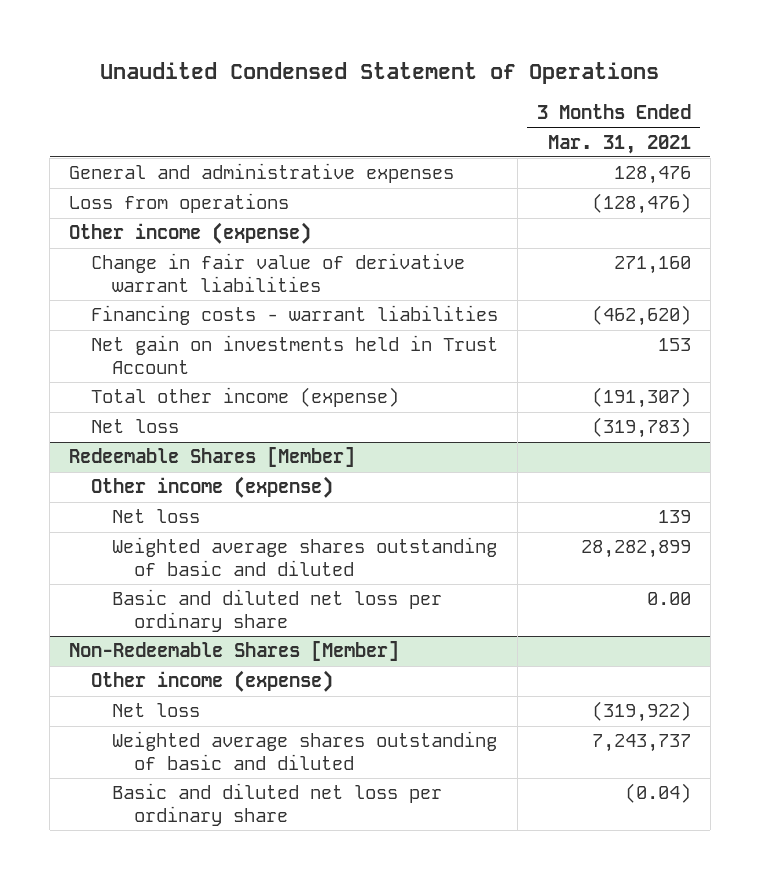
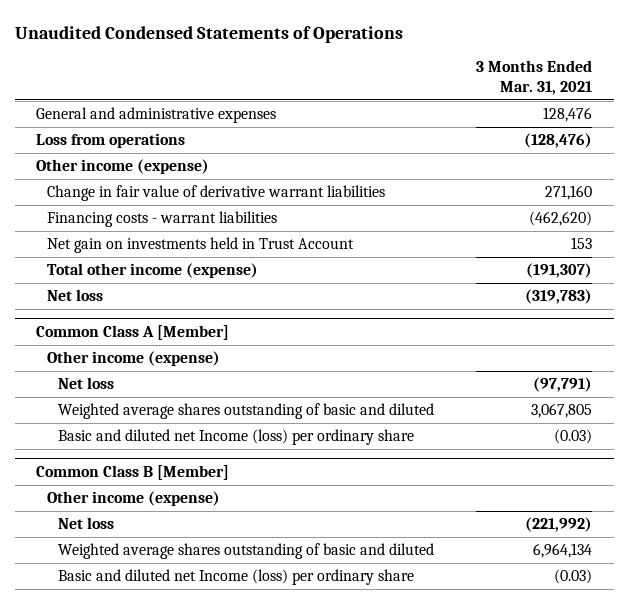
[99,61,659,84] Unaudited Condensed Statement of Operations -> [14,25,403,43] Unaudited Condensed Statements of Operations
[69,447,356,468] Redeemable Shares [Member] -> none
none -> [36,325,230,341] Common Class A [Member]
[69,641,400,662] Non-Redeemable Shares [Member] -> none
[657,510,691,524] 139 -> [533,377,593,393] (97,791)
[580,540,691,559] 28,282,899 -> [531,403,593,419] 3,067,805
[112,589,443,633] Basic and diluted net loss per ordinary share -> [57,429,414,446] Basic and diluted net Income (loss) per ordinary share
[646,592,691,606] 0.00 -> [554,429,593,445] (0.03)
none -> [36,465,230,481] Common Class B [Member]
[591,701,691,723] (319,922) -> [525,517,593,533] (221,992)
[591,734,691,753] 7,243,737 -> [533,543,593,559] 6,964,134
[112,783,443,827] Basic and diluted net loss per ordinary share -> [57,569,414,586] Basic and diluted net Income (loss) per ordinary share
[624,783,691,804] (0.04) -> [554,569,593,585] (0.03)

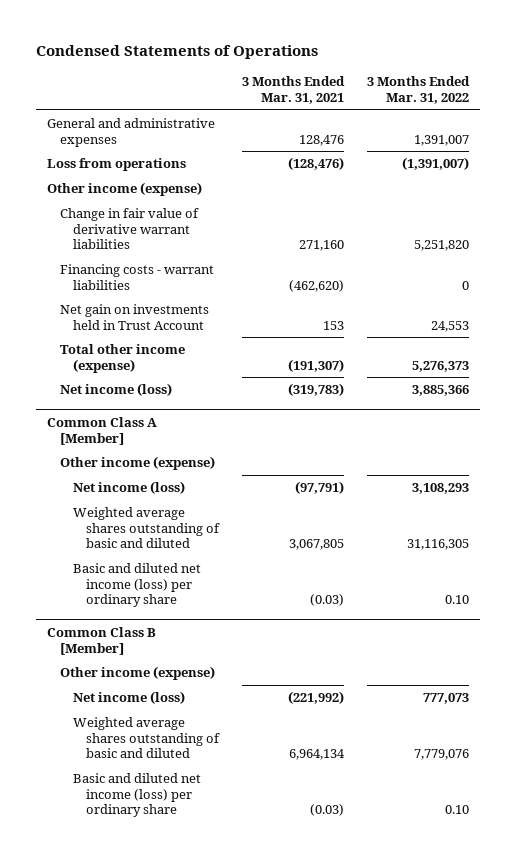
[14,25,403,43] Unaudited Condensed Statements of Operations -> [35,45,318,60] Condensed Statements of Operations
none -> [366,76,470,105] 3 Months Ended Mar. 31, 2022
[46,289,103,302] Net loss -> [60,383,173,397] Net income (loss)
[57,377,114,390] Net loss -> [73,481,186,495] Net income (loss)
[57,429,414,446] Basic and diluted net Income (loss) per ordinary share -> [73,563,202,608] Basic and diluted net income (loss) per ordinary share
[57,517,114,530] Net loss -> [73,691,186,705] Net income (loss)
[57,569,414,586] Basic and diluted net Income (loss) per ordinary share -> [73,773,202,818] Basic and diluted net income (loss) per ordinary share

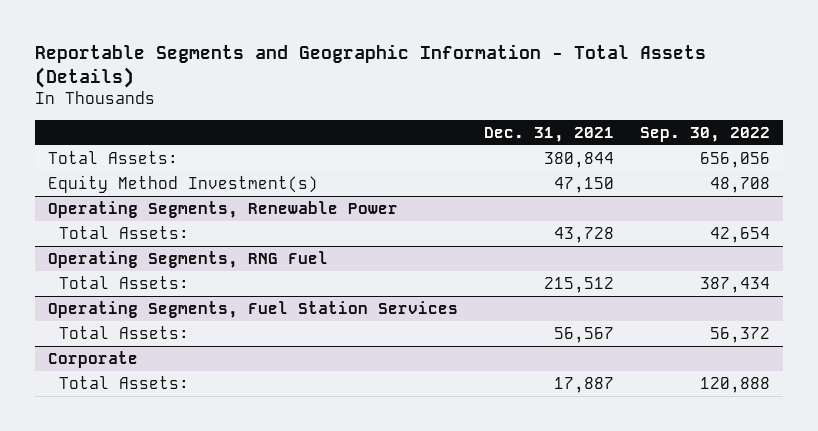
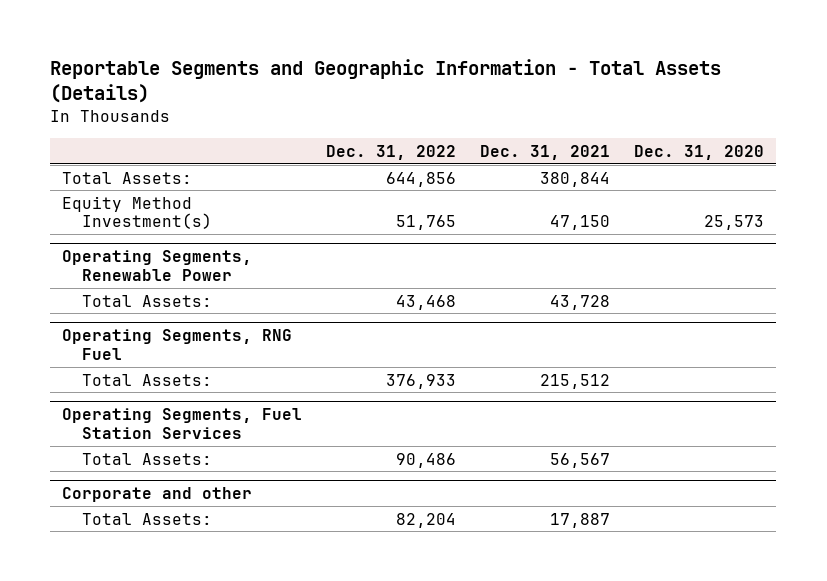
[639,126,770,142] Sep. 30, 2022 -> none
none -> [326,144,457,160] Dec. 31, 2022
none -> [634,144,765,160] Dec. 31, 2020
[47,350,138,368] Corporate -> [62,486,253,502] Corporate and other

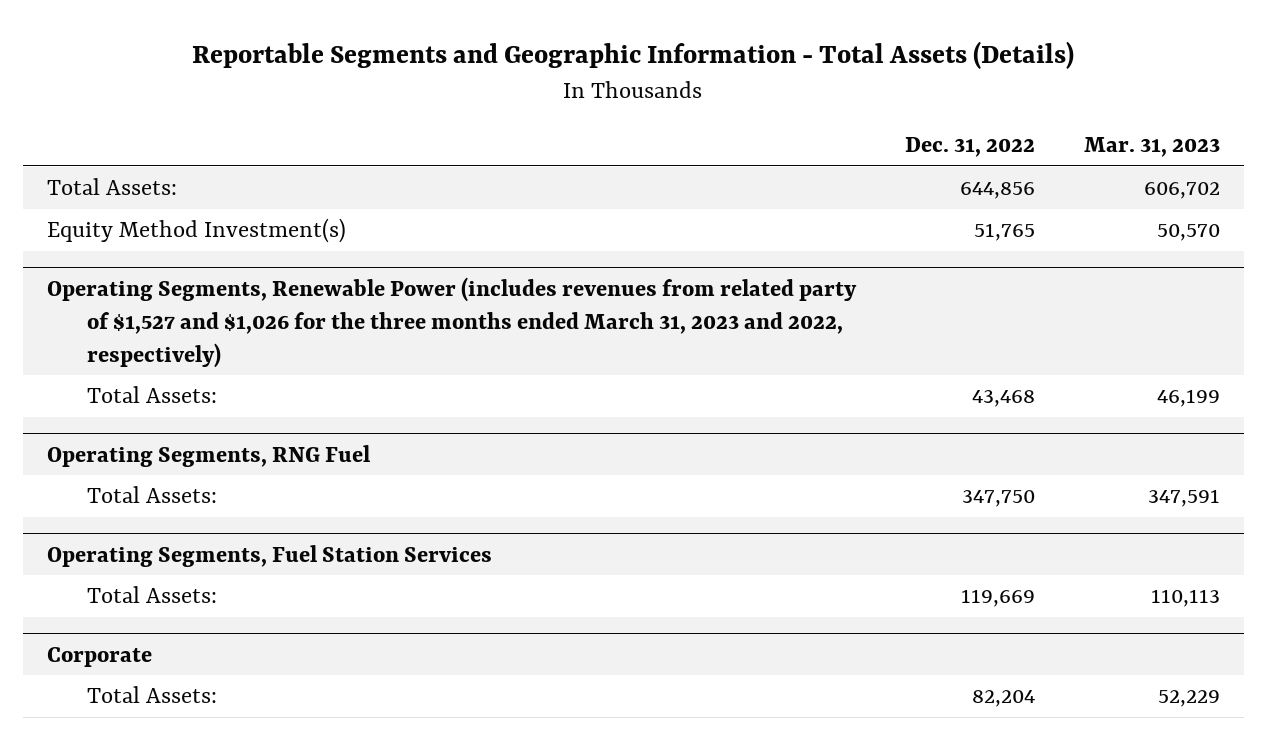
[480,144,611,160] Dec. 31, 2021 -> none
[634,144,765,160] Dec. 31, 2020 -> none
none -> [1083,137,1220,158] Mar. 31, 2023
[62,249,253,281] Operating Segments, Renewable Power -> none
none -> [46,276,857,368] Operating Segments, Renewable Power (includes revenues from related party of $1,527 and $1,026 for the three months ended March 31, 2023 and 2022, respectively)
[386,373,457,389] 376,933 -> [961,490,1035,508] 347,750
[396,452,457,468] 90,486 -> [960,589,1035,608] 119,669
[62,486,253,502] Corporate and other -> [46,646,152,667] Corporate

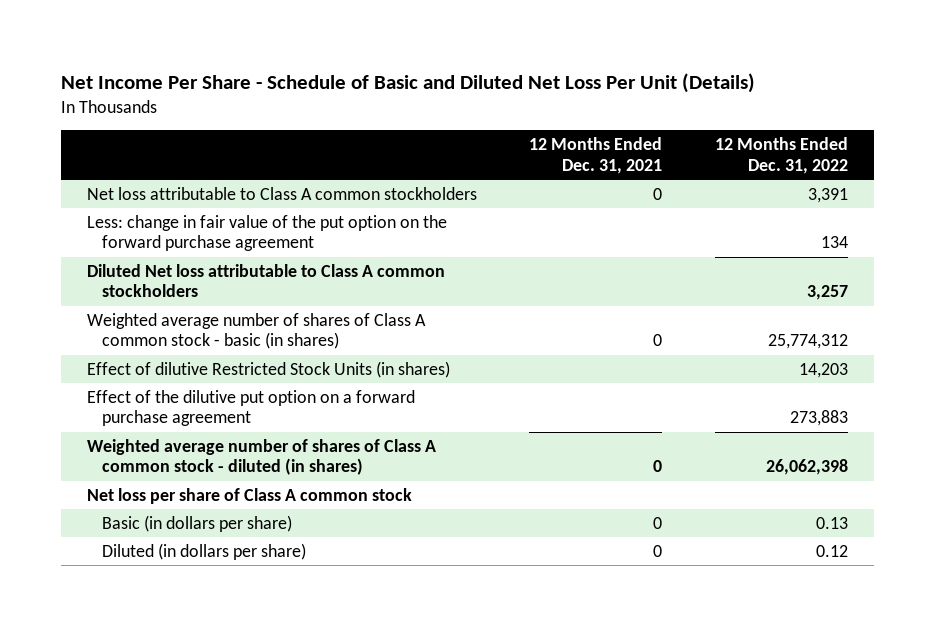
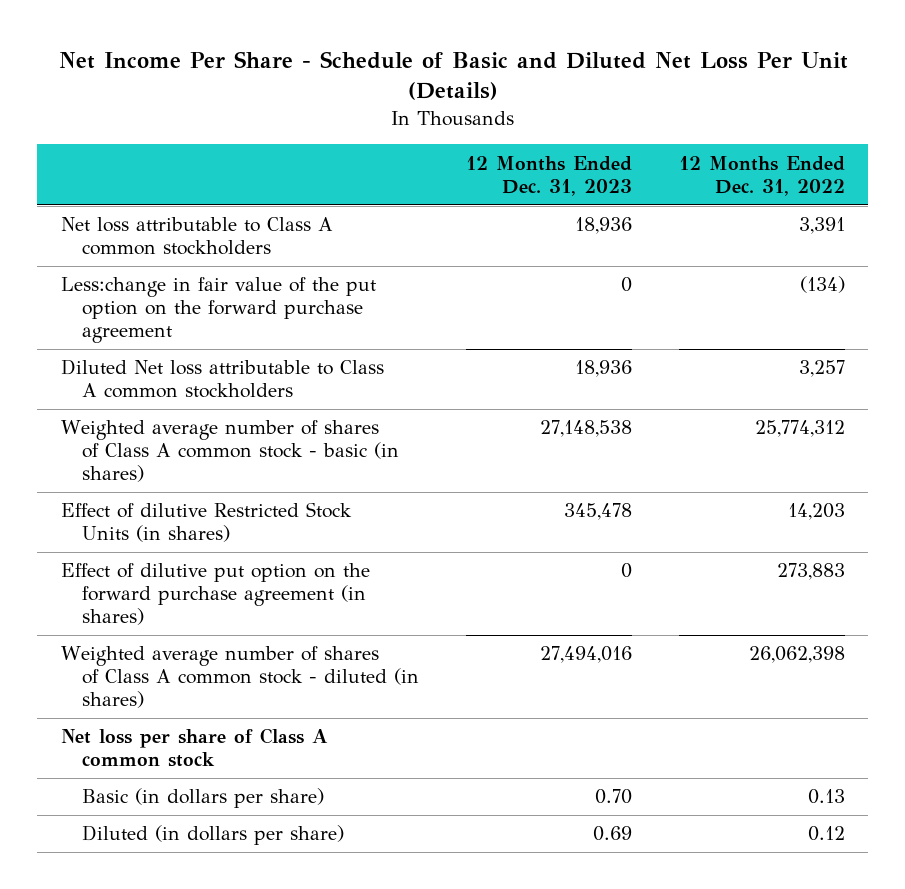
[529,137,663,174] 12 Months Ended Dec. 31, 2021 -> none
none -> [465,155,632,196] 12 Months Ended Dec. 31, 2023
[87,214,448,252] Less: change in fair value of the put option on the forward purchase agreement -> [60,277,376,344] Less:change in fair value of the put option on the forward purchase agreement
[820,236,848,249] 134 -> [799,276,845,294] (134)
[87,389,416,427] Effect of the dilutive put option on a forward purchase agreement -> [60,563,370,626] Effect of dilutive put option on the forward purchase agreement (in shares)

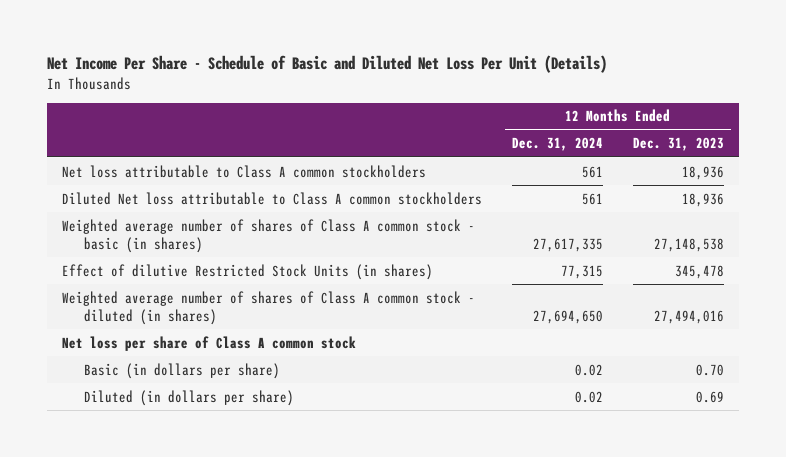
[678,155,845,196] 12 Months Ended Dec. 31, 2022 -> none
none -> [512,137,604,152] Dec. 31, 2024
[60,277,376,344] Less:change in fair value of the put option on the forward purchase agreement -> none
[60,563,370,626] Effect of dilutive put option on the forward purchase agreement (in shares) -> none

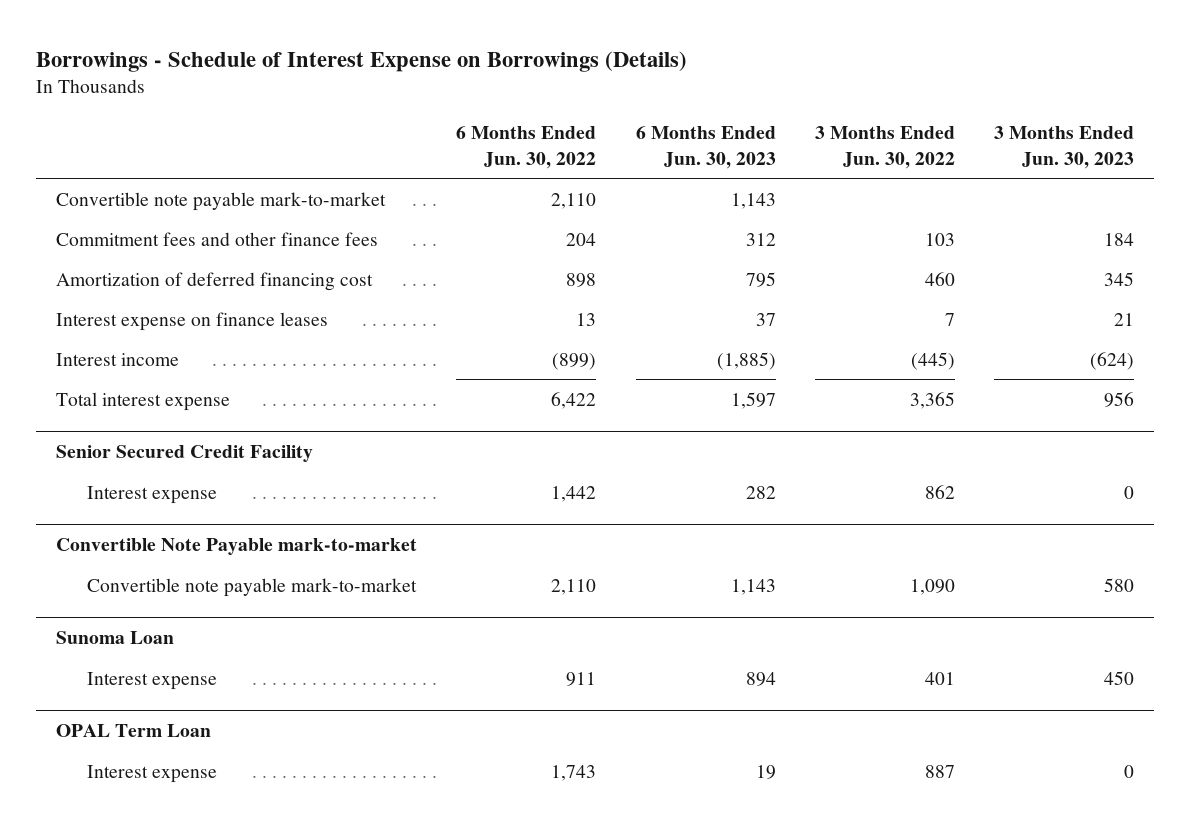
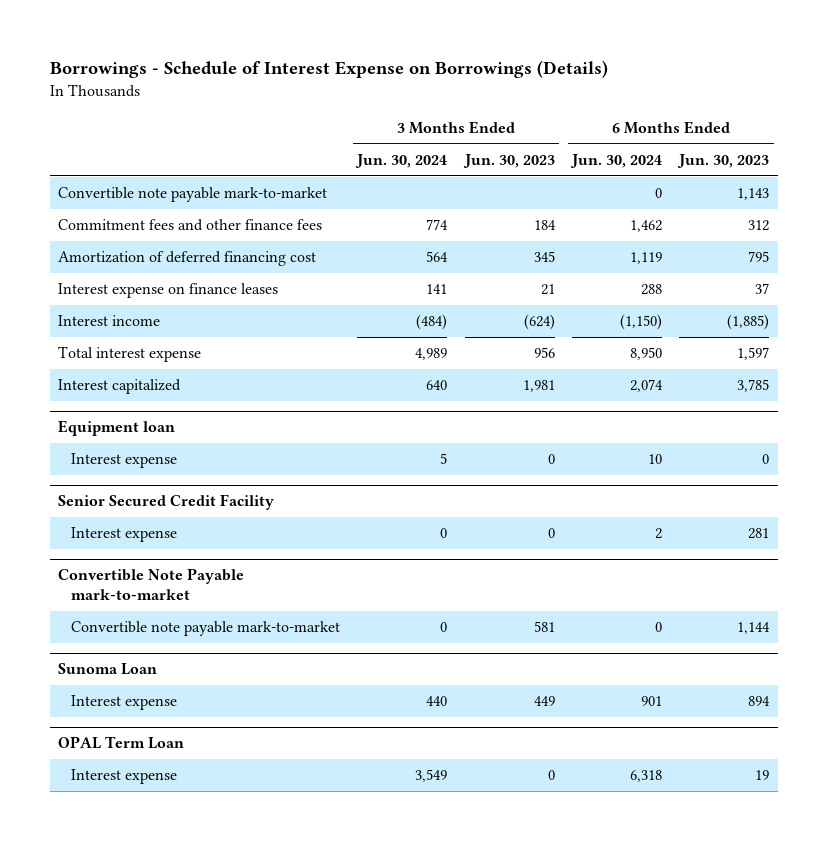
[456,126,597,169] 6 Months Ended Jun. 30, 2022 -> none
[815,126,956,169] 3 Months Ended Jun. 30, 2022 -> none
none -> [355,153,448,168] Jun. 30, 2024
none -> [570,153,663,168] Jun. 30, 2024
none -> [58,379,182,395] Interest capitalized
none -> [58,420,176,437] Equipment loan
none -> [71,453,178,469] Interest expense
[745,485,776,499] 282 -> [748,528,770,540] 281
[730,578,776,595] 1,143 -> [737,622,771,635] 1,144
[1104,577,1135,592] 580 -> [533,621,555,633] 581
[1104,670,1135,685] 450 -> [533,696,555,707] 449

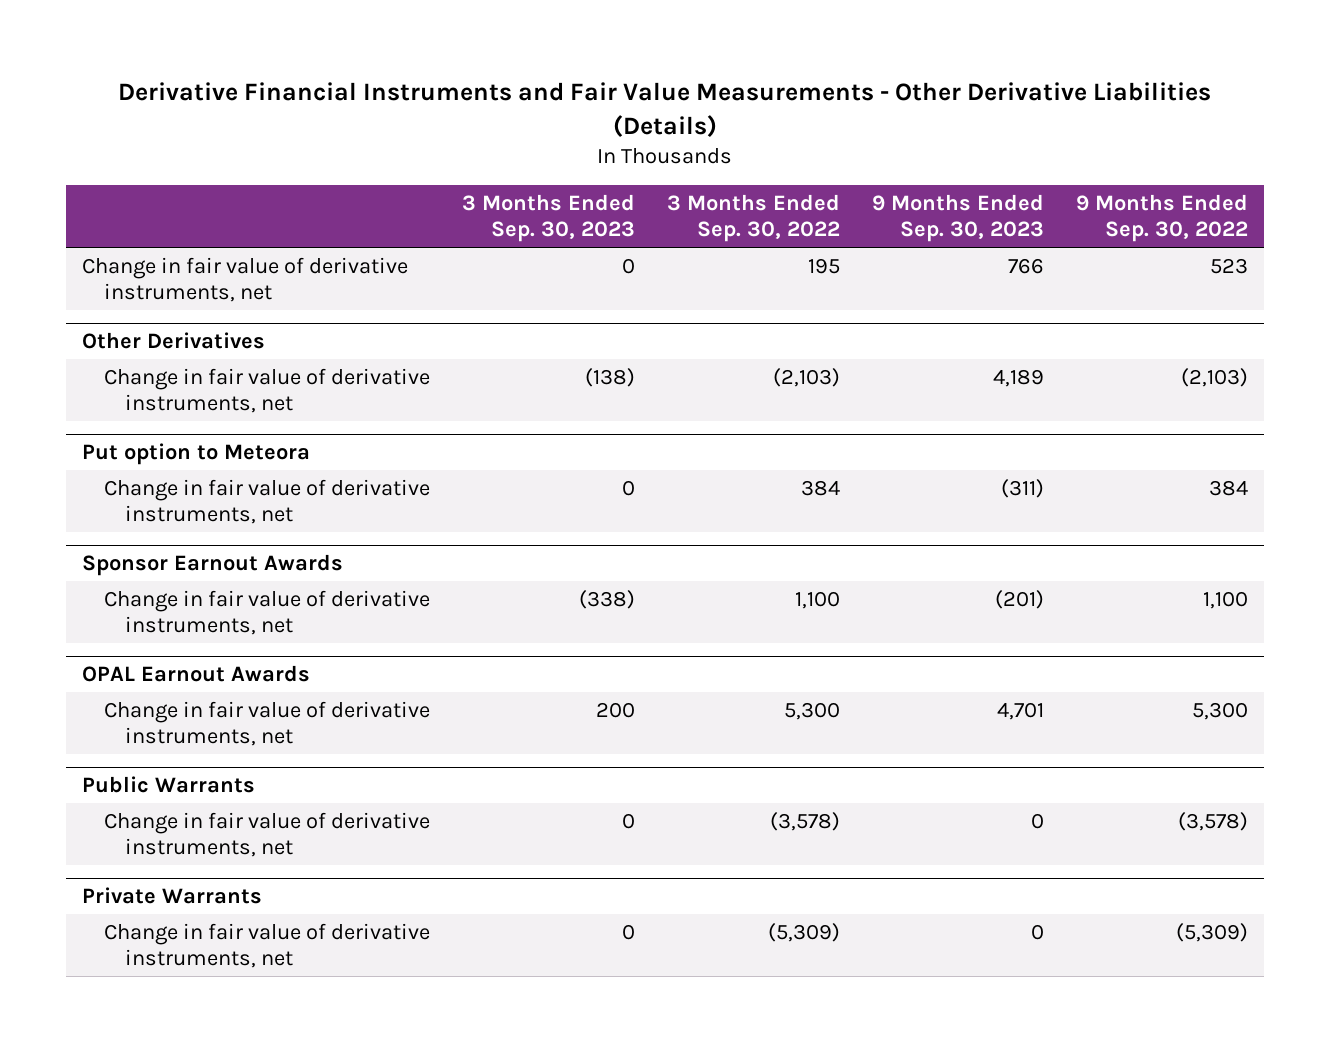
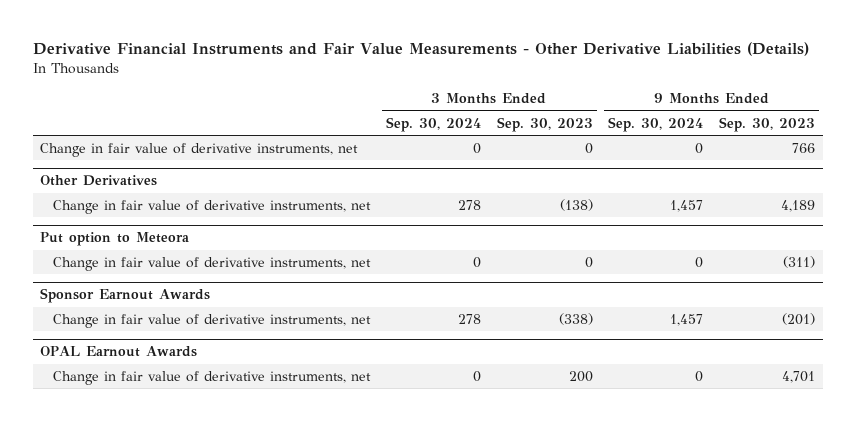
[666,193,840,243] 3 Months Ended Sep. 30, 2022 -> none
[1075,193,1248,243] 9 Months Ended Sep. 30, 2022 -> none
none -> [385,116,481,132] Sep. 30, 2024
none -> [608,116,704,132] Sep. 30, 2024
[82,776,256,794] Public Warrants -> none
[103,811,430,858] Change in fair value of derivative instruments, net -> none
[82,887,263,905] Private Warrants -> none
[103,922,430,969] Change in fair value of derivative instruments, net -> none

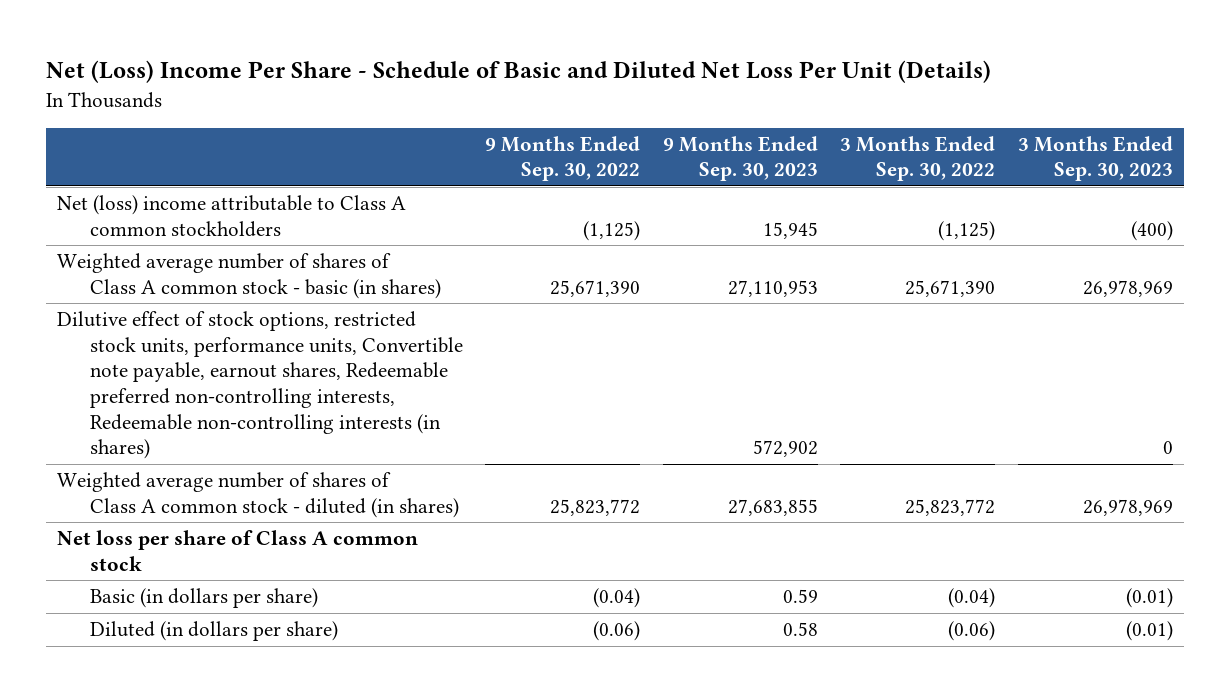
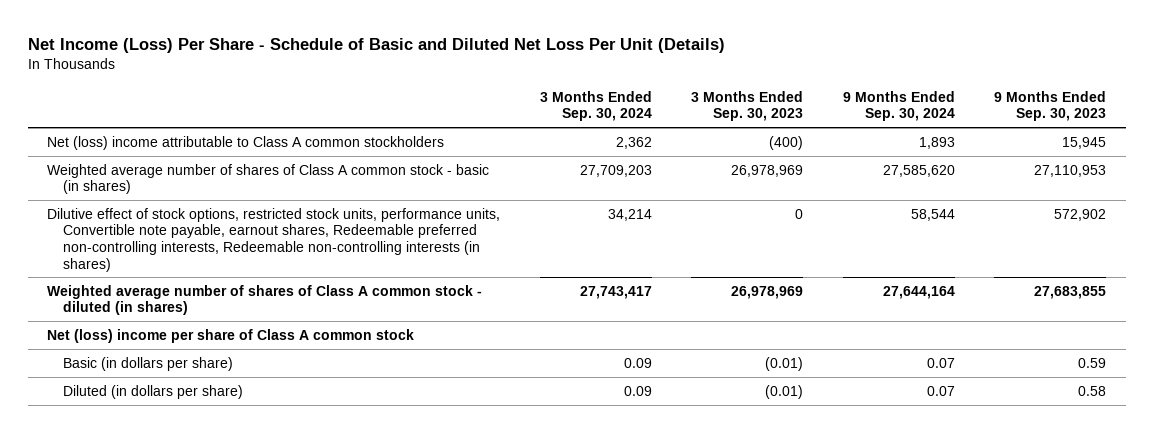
[45,60,991,84] Net (Loss) Income Per Share - Schedule of Basic and Diluted Net Loss Per Unit (Details) -> [27,37,725,53] Net Income (Loss) Per Share - Schedule of Basic and Diluted Net Loss Per Unit (Details)
[485,135,641,182] 9 Months Ended Sep. 30, 2022 -> none
[840,135,996,182] 3 Months Ended Sep. 30, 2022 -> none
none -> [539,90,652,122] 3 Months Ended Sep. 30, 2024
none -> [842,90,955,122] 9 Months Ended Sep. 30, 2024
[56,530,418,571] Net loss per share of Class A common stock -> [47,328,415,343] Net (loss) income per share of Class A common stock

